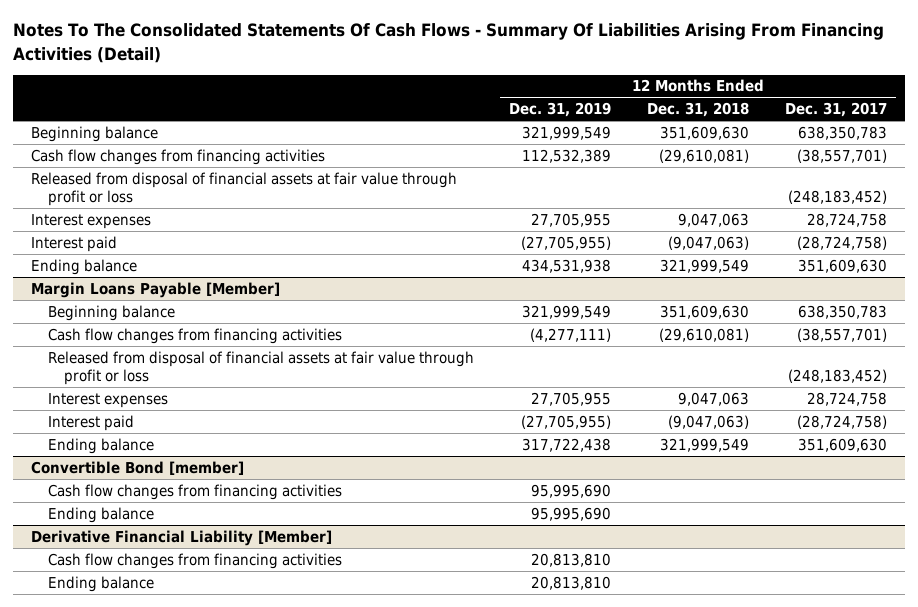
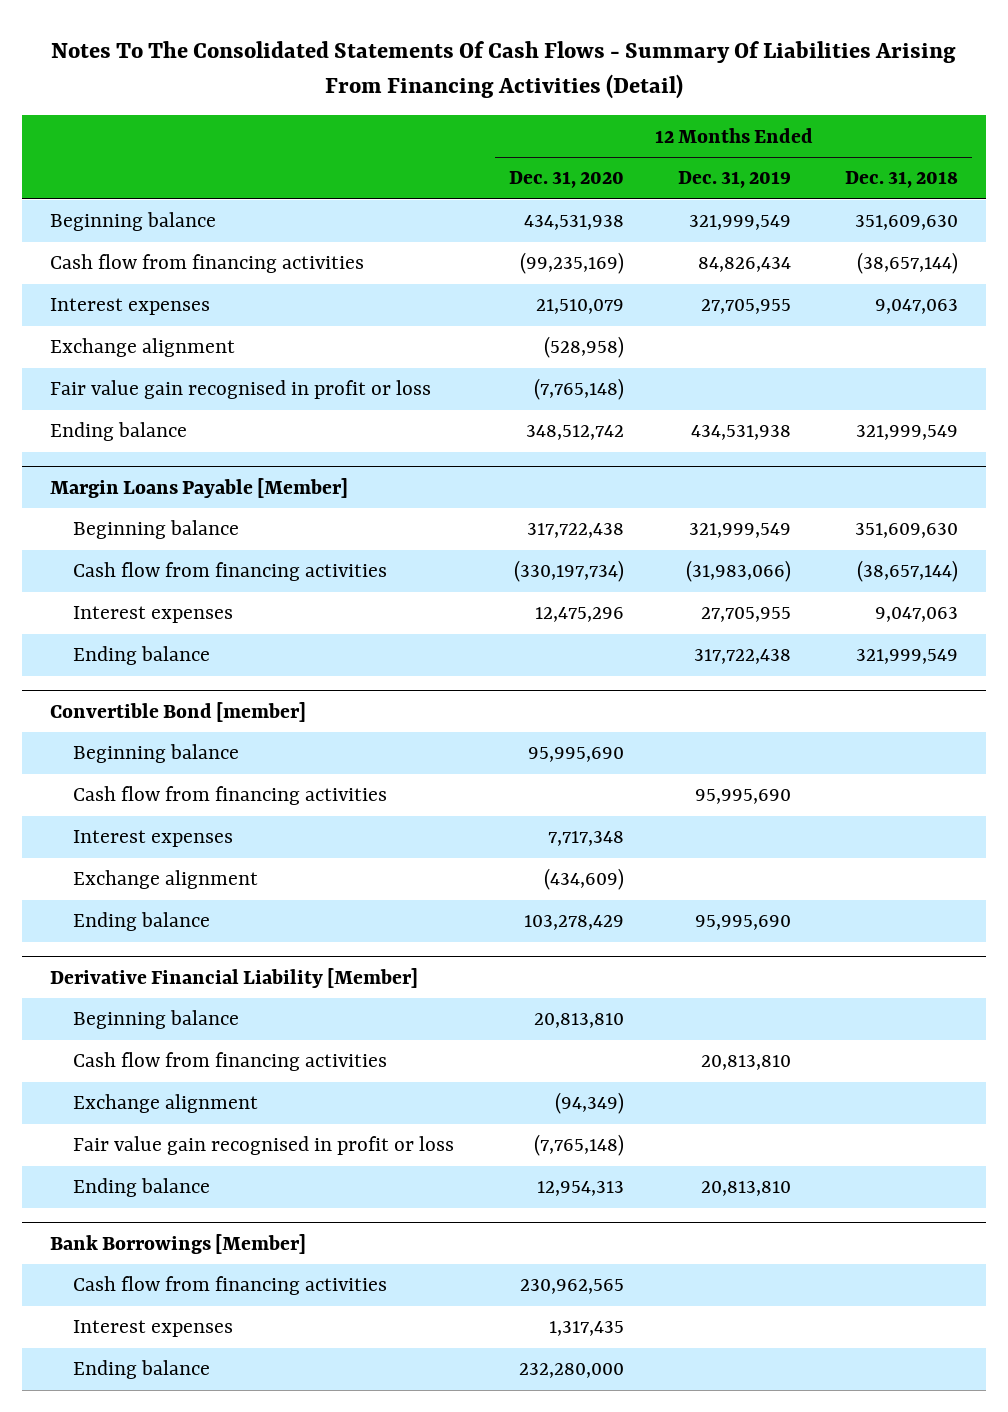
[784,102,887,118] Dec. 31, 2017 -> none
none -> [508,171,624,189] Dec. 31, 2020
[31,171,458,207] Released from disposal of financial assets at fair value through profit or loss -> none
[31,148,326,165] Cash flow changes from financing activities -> [49,254,364,274] Cash flow from financing activities
[522,148,612,163] 112,532,389 -> [698,257,792,273] 84,826,434
[659,148,750,163] (29,610,081) -> [857,252,959,275] (38,657,144)
[31,235,118,252] Interest paid -> none
none -> [49,338,235,358] Exchange alignment
none -> [49,380,431,400] Fair value gain recognised in profit or loss
[47,350,474,386] Released from disposal of financial assets at fair value through profit or loss -> none
[47,327,342,344] Cash flow changes from financing activities -> [73,562,388,582] Cash flow from financing activities
[530,327,612,342] (4,277,111) -> [686,560,792,583] (31,983,066)
[659,327,750,342] (29,610,081) -> [857,560,959,583] (38,657,144)
[47,414,134,431] Interest paid -> none
none -> [73,744,240,764] Beginning balance
[47,483,342,500] Cash flow changes from financing activities -> [73,786,388,806] Cash flow from financing activities
none -> [73,830,234,848] Interest expenses
none -> [73,870,259,890] Exchange alignment
none -> [73,1010,240,1030] Beginning balance
[47,552,342,569] Cash flow changes from financing activities -> [73,1052,388,1072] Cash flow from financing activities
none -> [73,1094,259,1114] Exchange alignment
none -> [73,1136,455,1156] Fair value gain recognised in profit or loss
none -> [49,1233,306,1254] Bank Borrowings [Member]
none -> [73,1276,388,1296] Cash flow from financing activities
none -> [73,1320,234,1338] Interest expenses
none -> [73,1360,211,1380] Ending balance

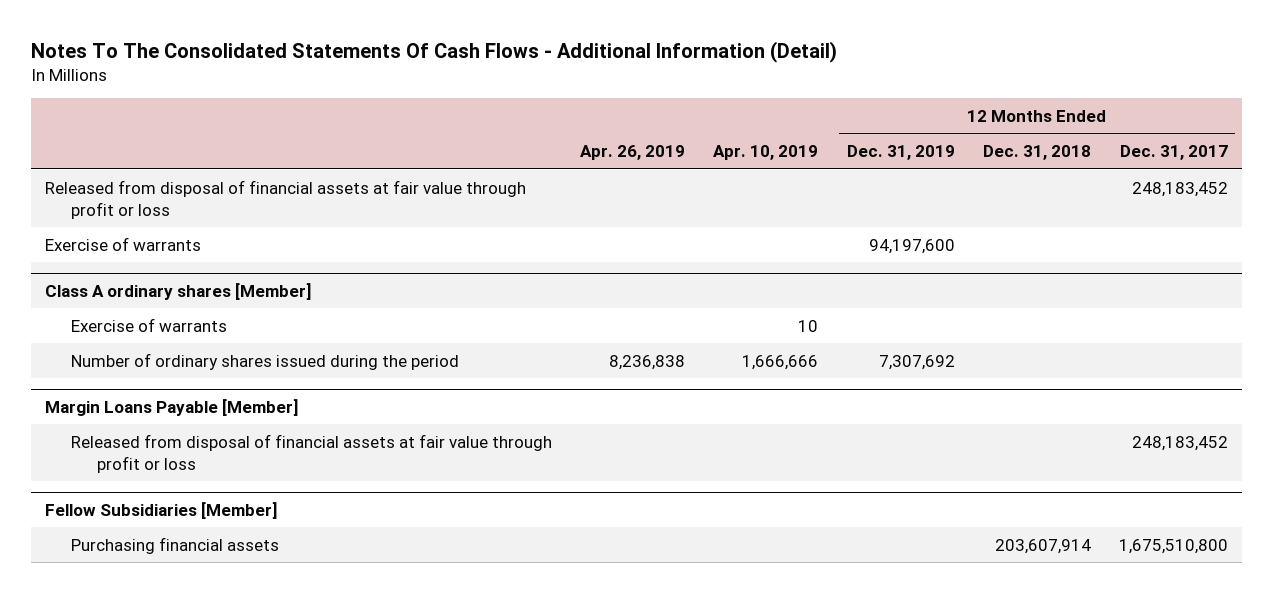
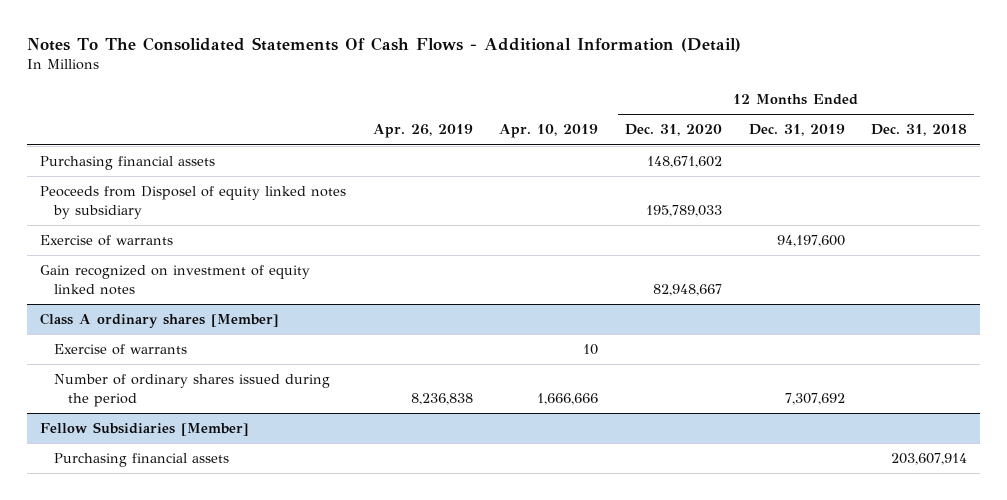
[1119,145,1228,161] Dec. 31, 2017 -> none
none -> [624,124,722,137] Dec. 31, 2020
none -> [40,156,216,171] Purchasing financial assets
[45,179,527,219] Released from disposal of financial assets at fair value through profit or loss -> [40,186,347,219] Peoceeds from Disposel of equity linked notes by subsidiary
none -> [40,265,311,295] Gain recognized on investment of equity linked notes
[45,398,299,416] Margin Loans Payable [Member] -> none
[70,433,552,473] Released from disposal of financial assets at fair value through profit or loss -> none

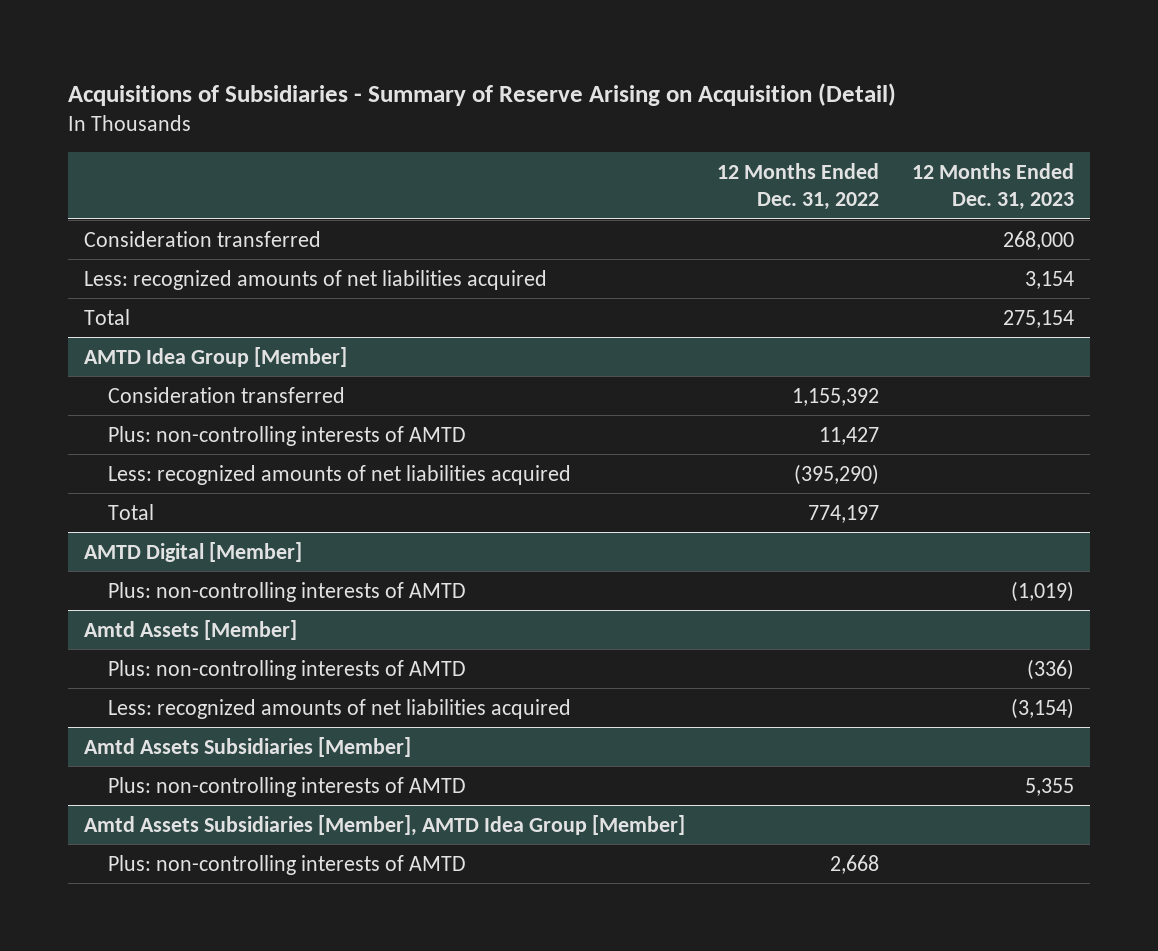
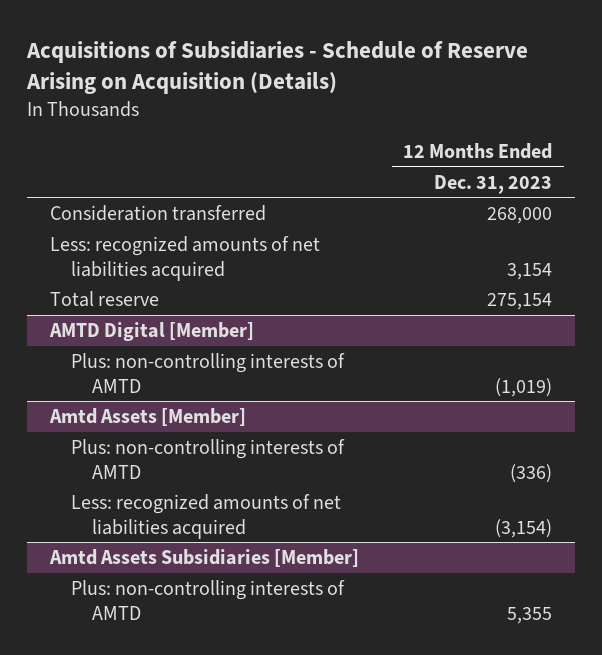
[67,82,896,106] Acquisitions of Subsidiaries - Summary of Reserve Arising on Acquisition (Detail) -> [26,41,529,95] Acquisitions of Subsidiaries - Schedule of Reserve Arising on Acquisition (Details)
[717,163,880,211] 12 Months Ended Dec. 31, 2022 -> none
[84,346,348,367] AMTD Idea Group [Member] -> none
[107,386,345,403] Consideration transferred -> none
[107,425,466,446] Plus: non-controlling interests of AMTD -> none
[107,464,571,485] Less: recognized amounts of net liabilities acquired -> none
[107,503,154,520] Total -> none
[84,308,131,325] Total -> [49,290,159,307] Total reserve
[84,814,686,836] Amtd Assets Subsidiaries [Member], AMTD Idea Group [Member] -> none
[107,854,466,875] Plus: non-controlling interests of AMTD -> none

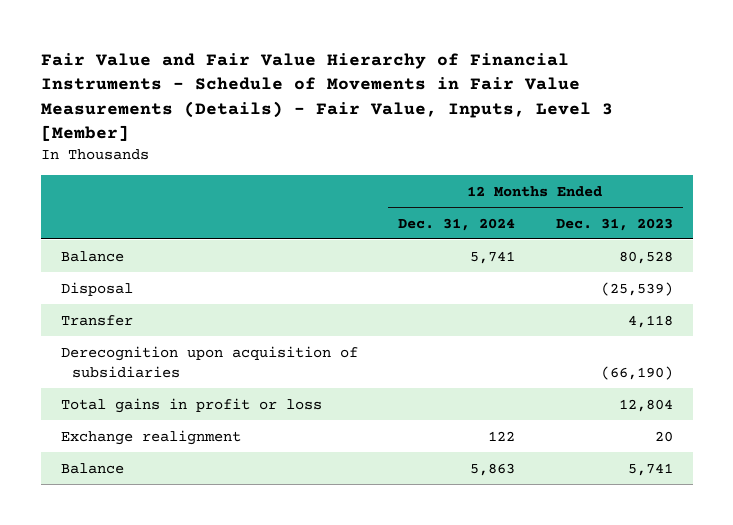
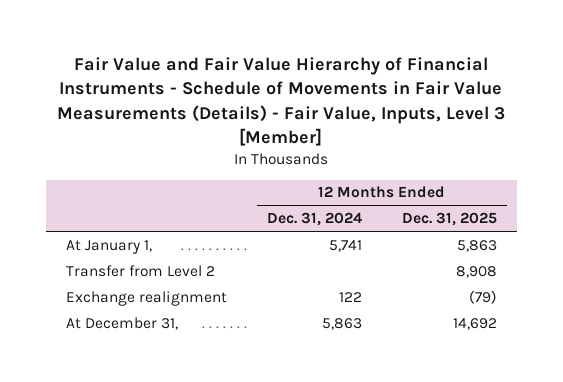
[555,217,673,231] Dec. 31, 2023 -> none
none -> [401,212,497,227] Dec. 31, 2025
[60,281,133,296] Disposal -> none
[60,345,358,378] Derecognition upon acquisition of subsidiaries -> none
[60,397,322,413] Total gains in profit or loss -> none
[60,250,124,262] Balance -> [65,239,152,254] At January 1,
[60,314,133,326] Transfer -> [65,264,215,277] Transfer from Level 2
[60,462,124,474] Balance -> [65,316,178,330] At December 31,

